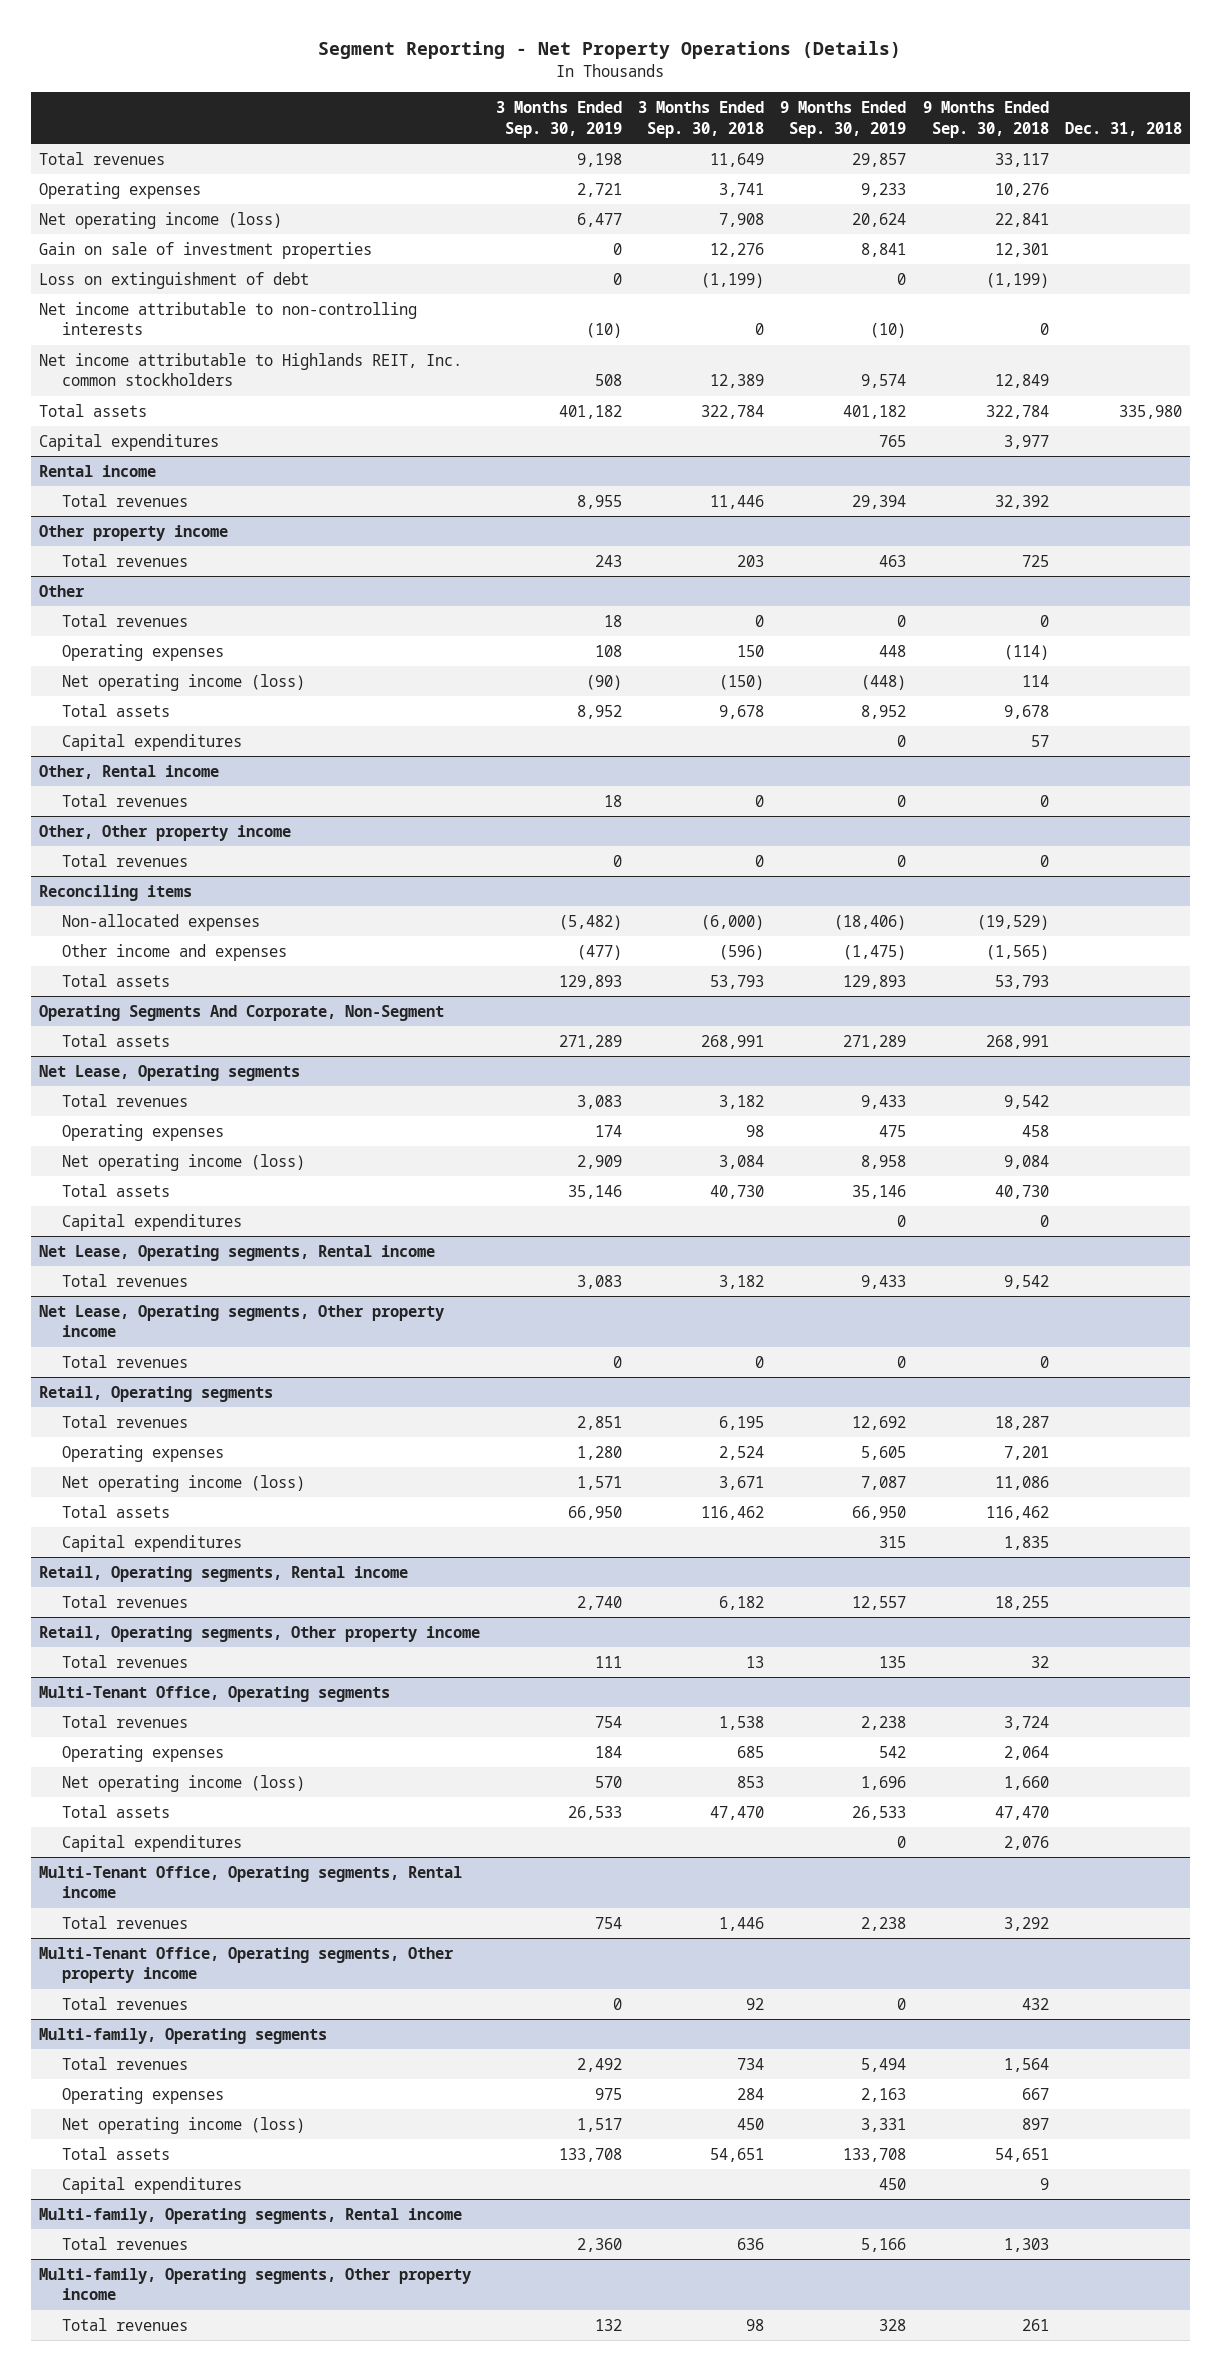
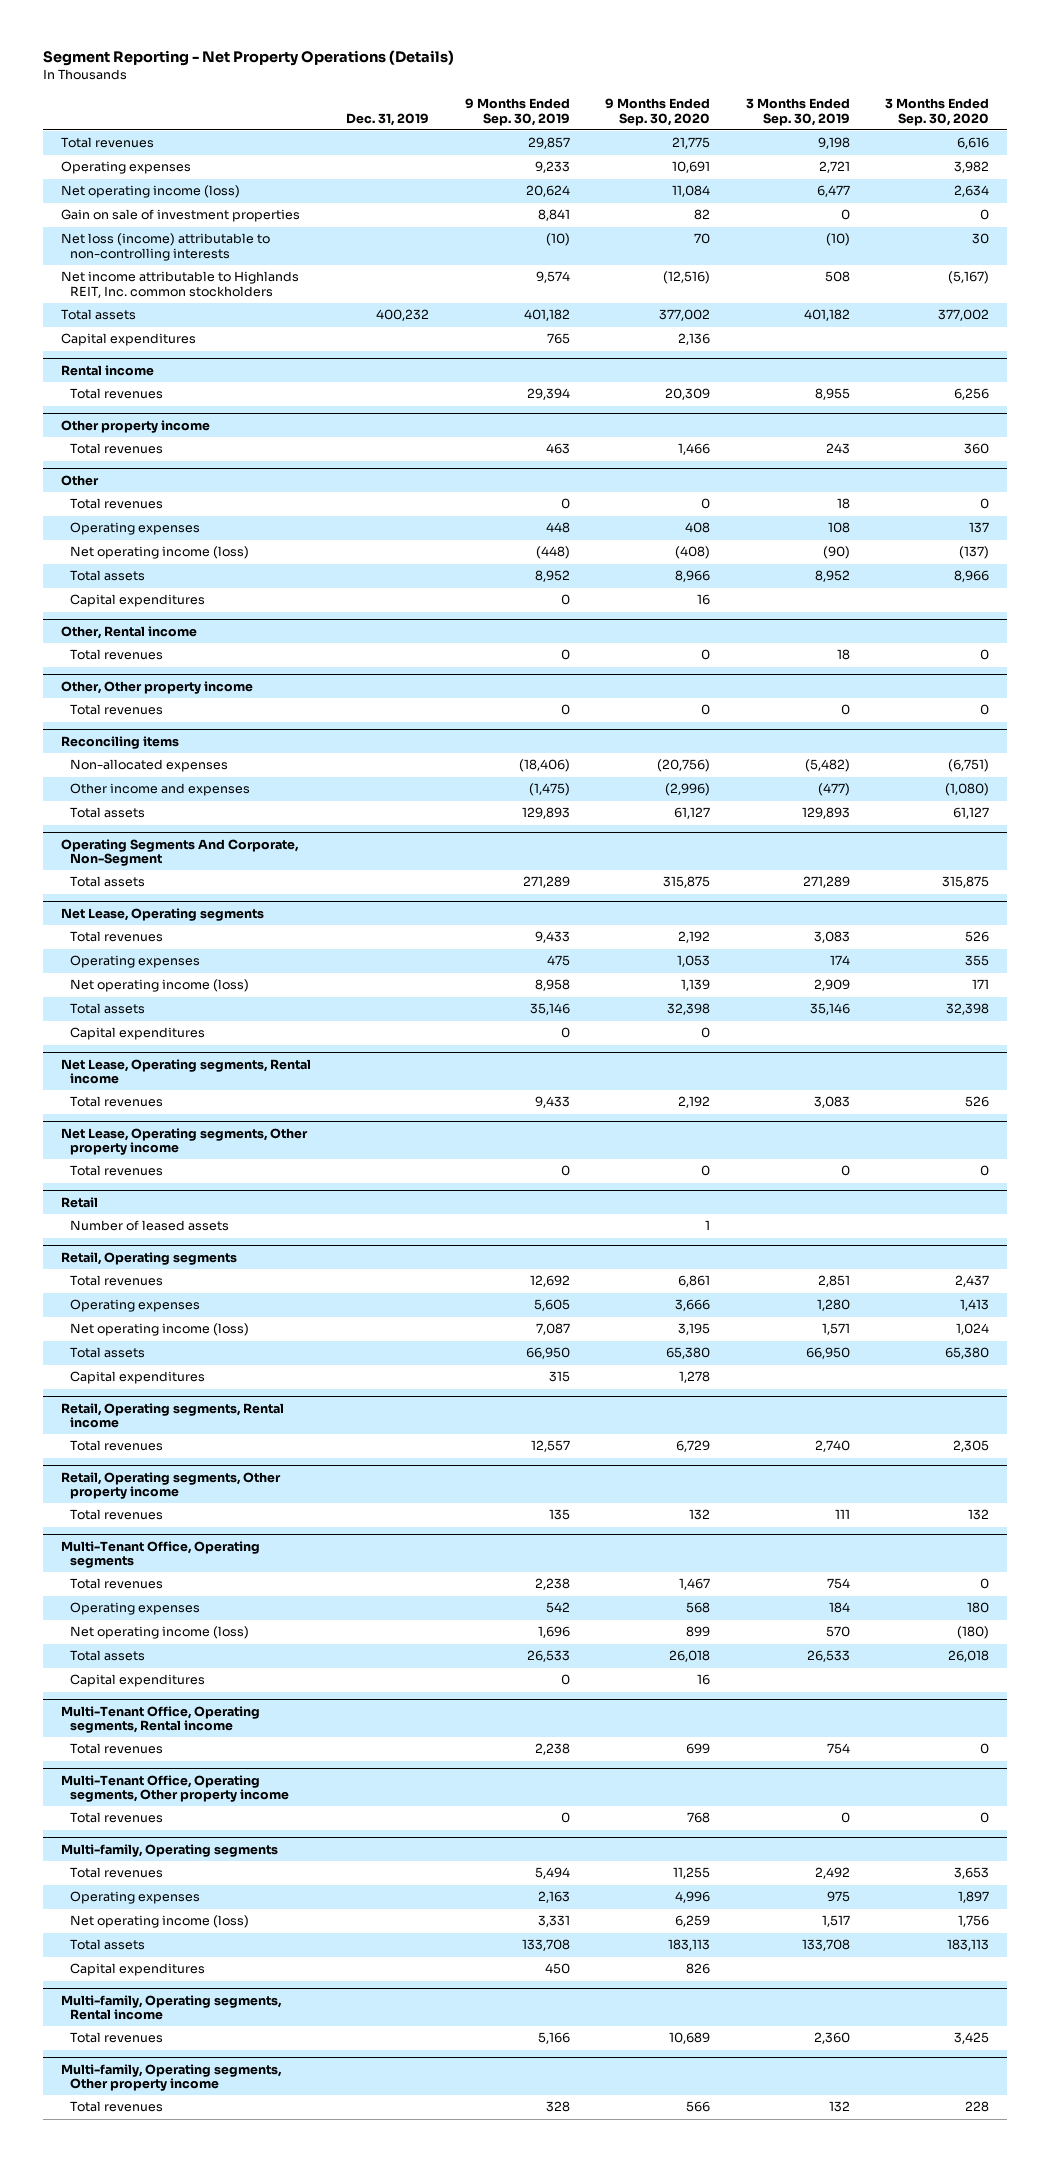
[638,101,765,138] 3 Months Ended Sep. 30, 2018 -> none
[922,101,1049,138] 9 Months Ended Sep. 30, 2018 -> none
[1064,121,1182,136] Dec. 31, 2018 -> none
none -> [346,112,430,126] Dec. 31, 2019
none -> [605,98,711,126] 9 Months Ended Sep. 30, 2020
none -> [885,98,990,126] 3 Months Ended Sep. 30, 2020
[39,271,310,289] Loss on extinguishment of debt -> none
[39,301,418,336] Net income attributable to non-controlling interests -> [60,233,270,261] Net loss (income) attributable to non-controlling interests
none -> [60,1196,98,1208] Retail
none -> [69,1220,229,1232] Number of leased assets

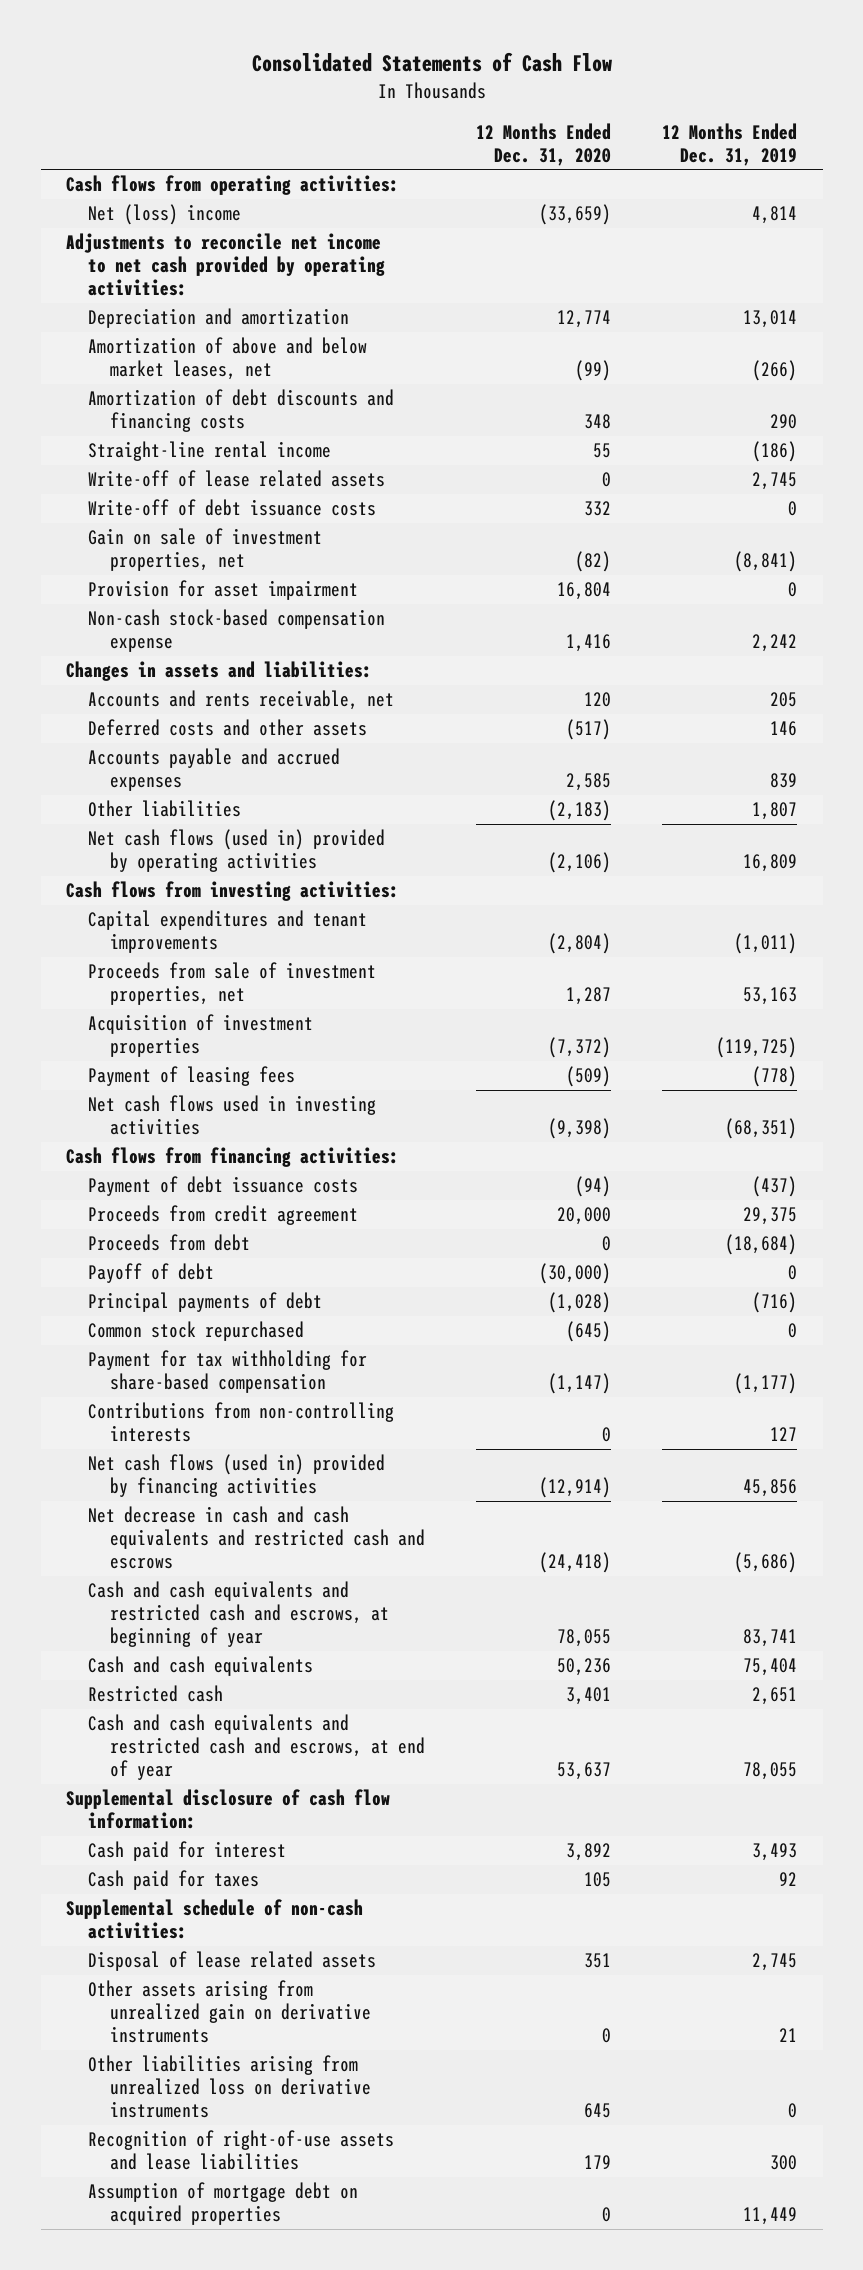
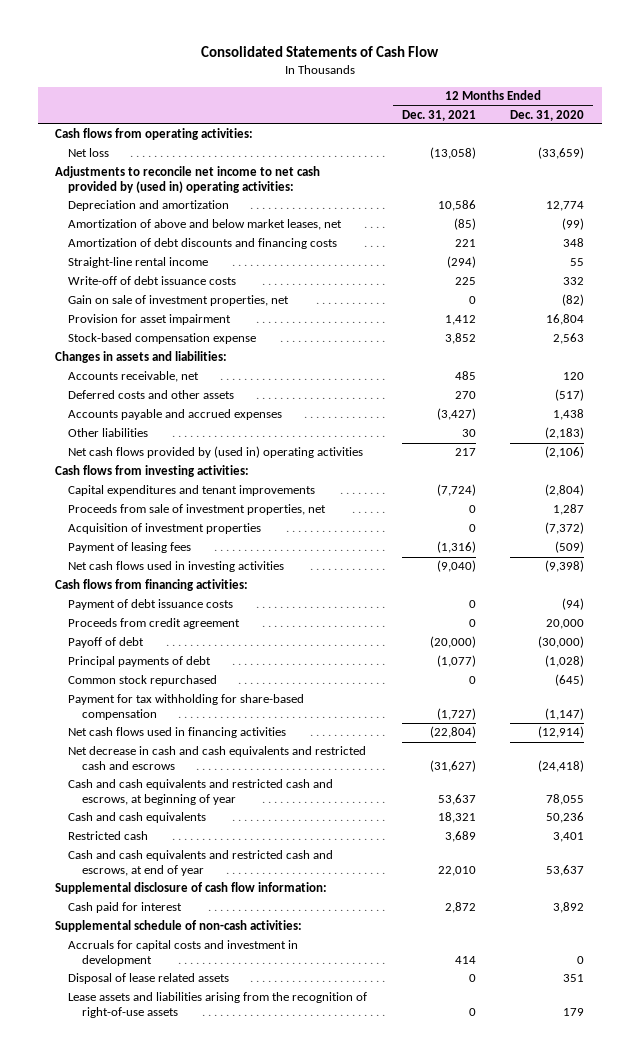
[662,122,798,166] 12 Months Ended Dec. 31, 2019 -> none
none -> [401,109,476,121] Dec. 31, 2021
[88,204,242,226] Net (loss) income -> [68,148,110,158] Net loss
[66,233,386,297] Adjustments to reconcile net income to net cash provided by operating activities: -> [55,166,321,194] Adjustments to reconcile net income to net cash provided by (used in) operating activities:
[88,470,386,488] Write-off of lease related assets -> none
[88,609,386,653] Non-cash stock-based compensation expense -> [68,333,257,345] Stock-based compensation expense
[566,634,612,653] 1,416 -> [553,333,585,345] 2,563
[88,690,395,711] Accounts and rents receivable, net -> [68,371,200,383] Accounts receivable, net
[566,773,612,792] 2,585 -> [553,409,585,421] 1,438
[88,829,386,873] Net cash flows (used in) provided by operating activities -> [68,446,364,459] Net cash flows provided by (used in) operating activities
[88,1234,251,1252] Proceeds from debt -> none
[88,1402,395,1443] Contributions from non-controlling interests -> none
[88,1454,386,1498] Net cash flows (used in) provided by financing activities -> [68,727,287,739] Net cash flows used in financing activities
[88,1870,260,1891] Cash paid for taxes -> none
none -> [68,940,299,967] Accruals for capital costs and investment in development
[88,1980,372,2044] Other assets arising from unrealized gain on derivative instruments -> none
[88,2055,372,2119] Other liabilities arising from unrealized loss on derivative instruments -> none
[88,2182,359,2226] Assumption of mortgage debt on acquired properties -> none
[88,2130,395,2171] Recognition of right-of-use assets and lease liabilities -> [68,992,368,1019] Lease assets and liabilities arising from the recognition of right-of-use assets

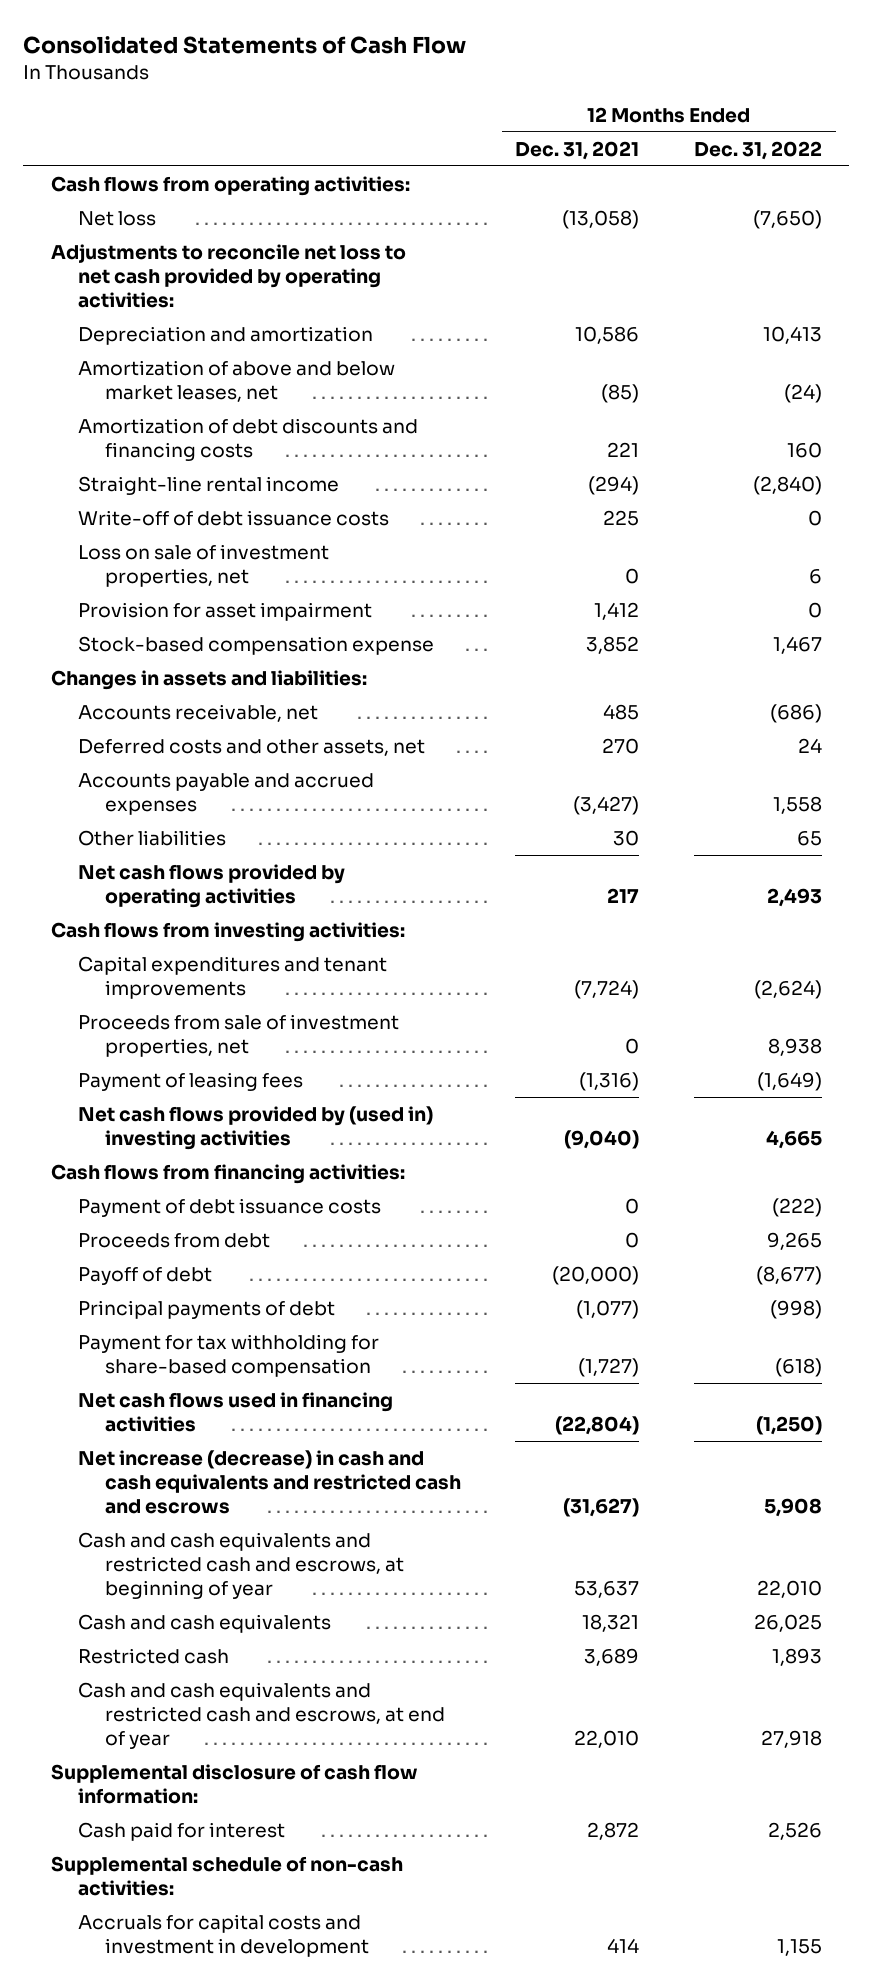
[510,109,585,121] Dec. 31, 2020 -> none
none -> [693,140,822,160] Dec. 31, 2022
[55,166,321,194] Adjustments to reconcile net income to net cash provided by (used in) operating activities: -> [50,243,406,308] Adjustments to reconcile net loss to net cash provided by operating activities:
[68,295,290,307] Gain on sale of investment properties, net -> [77,543,329,587] Loss on sale of investment properties, net
[68,390,235,400] Deferred costs and other assets -> [77,738,425,756] Deferred costs and other assets, net
[68,446,364,459] Net cash flows provided by (used in) operating activities -> [77,863,345,908] Net cash flows provided by operating activities
[68,523,262,535] Acquisition of investment properties -> none
[68,561,285,573] Net cash flows used in investing activities -> [77,1105,433,1150] Net cash flows provided by (used in) investing activities
[68,618,241,630] Proceeds from credit agreement -> none
none -> [77,1232,270,1248] Proceeds from debt
[68,675,218,687] Common stock repurchased -> none
[68,746,367,771] Net decrease in cash and cash equivalents and restricted cash and escrows -> [77,1449,461,1514] Net increase (decrease) in cash and cash equivalents and restricted cash and escrows
[68,973,230,985] Disposal of lease related assets -> none
[68,992,368,1019] Lease assets and liabilities arising from the recognition of right-of-use assets -> none

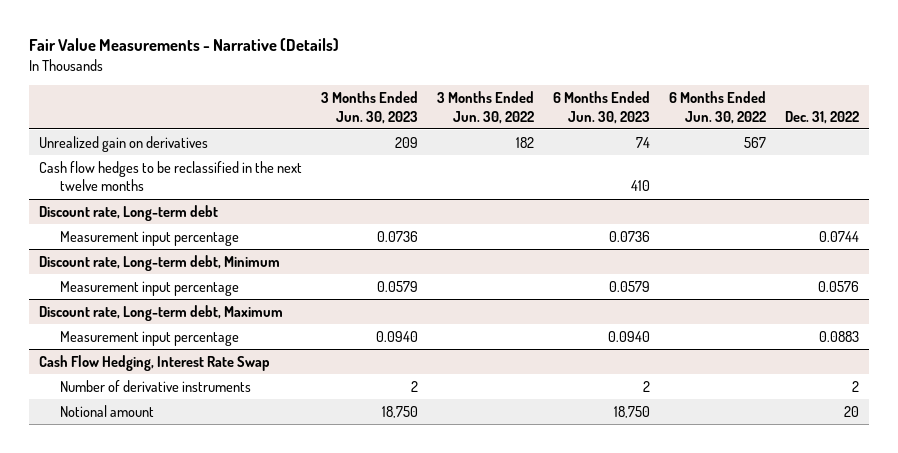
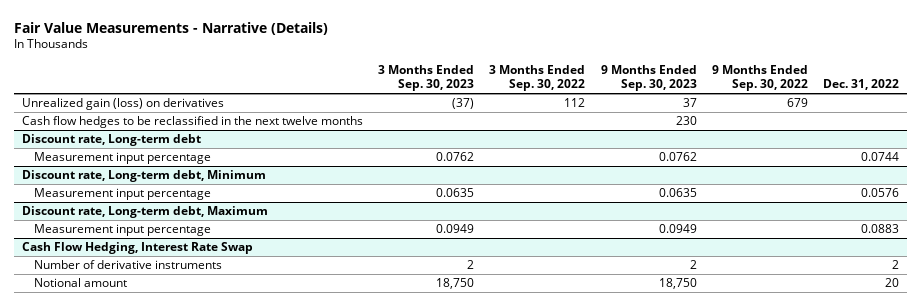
[320,91,418,124] 3 Months Ended Jun. 30, 2023 -> none
[436,91,534,124] 3 Months Ended Jun. 30, 2022 -> none
[552,91,650,124] 6 Months Ended Jun. 30, 2023 -> none
[668,91,766,124] 6 Months Ended Jun. 30, 2022 -> none
none -> [378,64,475,92] 3 Months Ended Sep. 30, 2023
none -> [489,64,586,92] 3 Months Ended Sep. 30, 2022
none -> [600,64,697,92] 9 Months Ended Sep. 30, 2023
none -> [712,64,809,92] 9 Months Ended Sep. 30, 2022
[38,135,208,152] Unrealized gain on derivatives -> [21,98,224,111] Unrealized gain (loss) on derivatives

